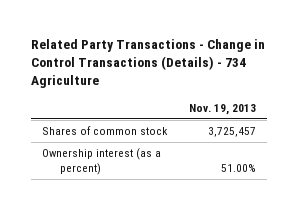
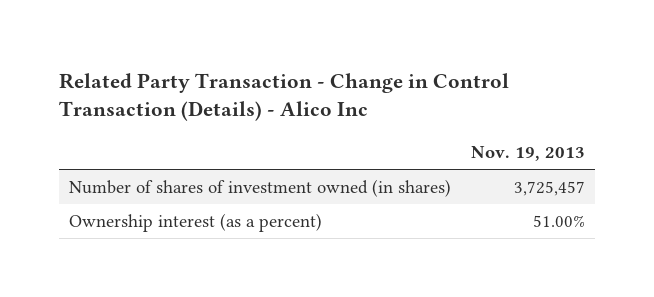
[31,39,266,89] Related Party Transactions - Change in Control Transactions (Details) - 734 Agriculture -> [59,72,510,122] Related Party Transaction - Change in Control Transaction (Details) - Alico Inc
[42,126,169,136] Shares of common stock -> [69,179,452,198] Number of shares of investment owned (in shares)

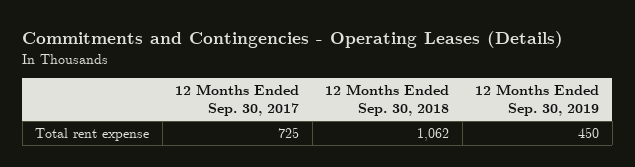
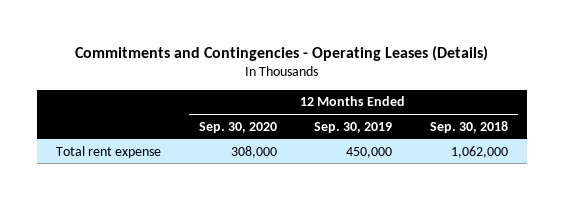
[175,83,300,117] 12 Months Ended Sep. 30, 2017 -> none
none -> [198,121,277,133] Sep. 30, 2020
[417,127,450,141] 1,062 -> [451,145,509,158] 1,062,000
[578,126,600,138] 450 -> [346,146,393,158] 450,000

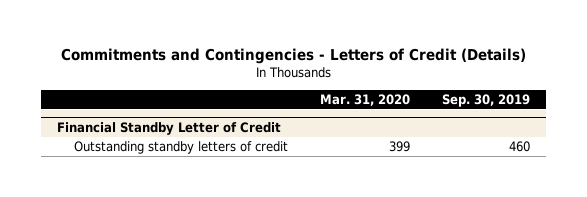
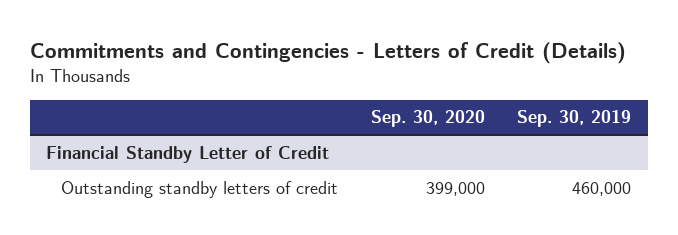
[319,93,410,106] Mar. 31, 2020 -> none
none -> [370,110,485,128] Sep. 30, 2020
[509,141,531,153] 460 -> [572,181,632,196] 460,000

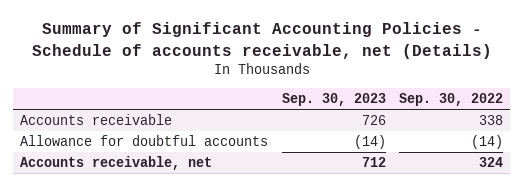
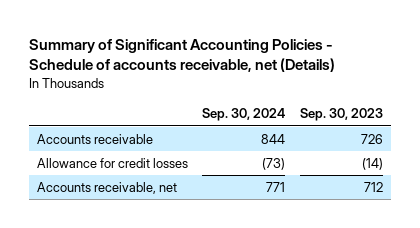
[399,93,504,107] Sep. 30, 2022 -> none
none -> [202,108,286,122] Sep. 30, 2024
[19,135,268,147] Allowance for doubtful accounts -> [36,157,188,168] Allowance for credit losses

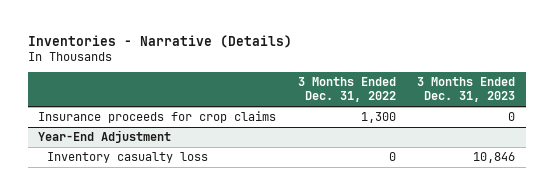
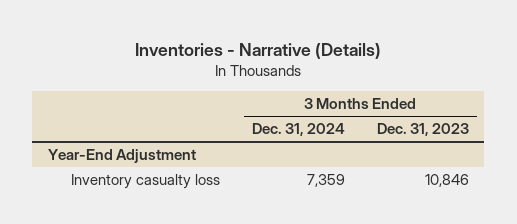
[297,77,396,103] 3 Months Ended Dec. 31, 2022 -> none
none -> [252,123,346,137] Dec. 31, 2024
[38,111,277,124] Insurance proceeds for crop claims -> none

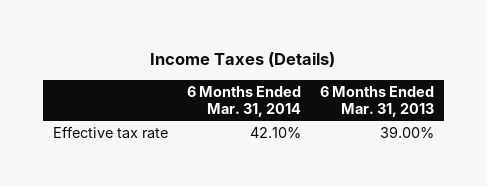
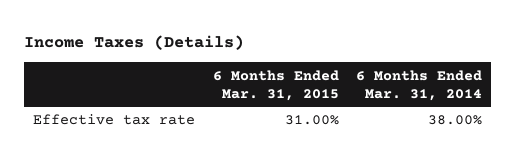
[320,85,435,117] 6 Months Ended Mar. 31, 2013 -> none
none -> [212,69,339,101] 6 Months Ended Mar. 31, 2015
[249,126,301,138] 42.10% -> [428,115,483,126] 38.00%

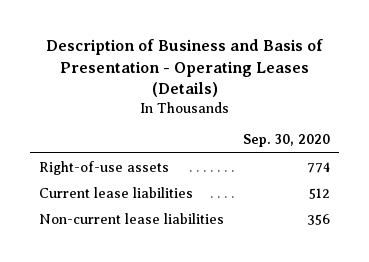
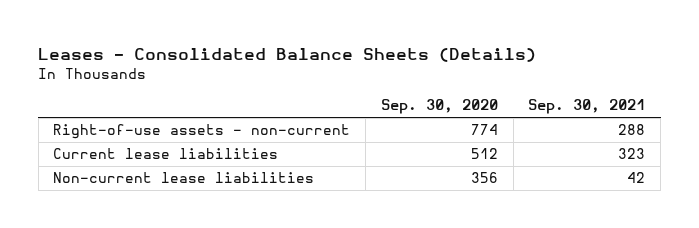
[45,39,323,98] Description of Business and Basis of Presentation - Operating Leases (Details) -> [38,47,537,62] Leases - Consolidated Balance Sheets (Details)
none -> [528,99,646,115] Sep. 30, 2021
[39,160,170,175] Right-of-use assets -> [53,124,351,140] Right-of-use assets - non-current

